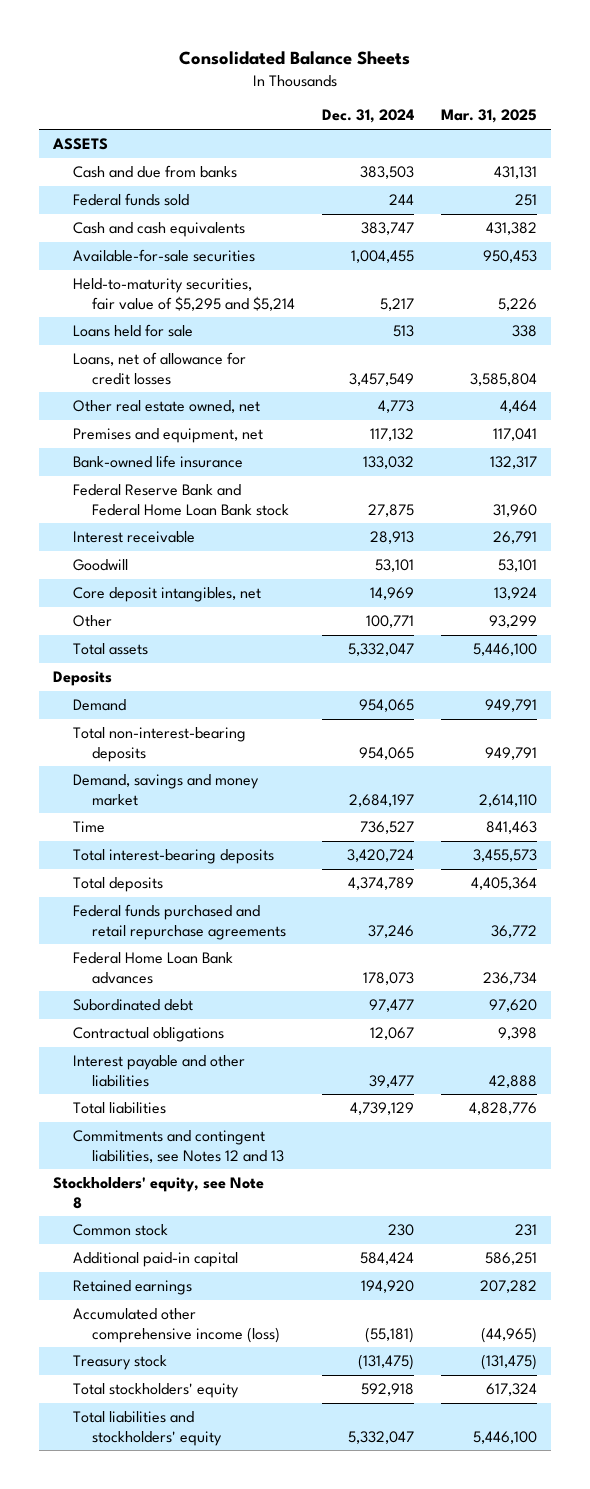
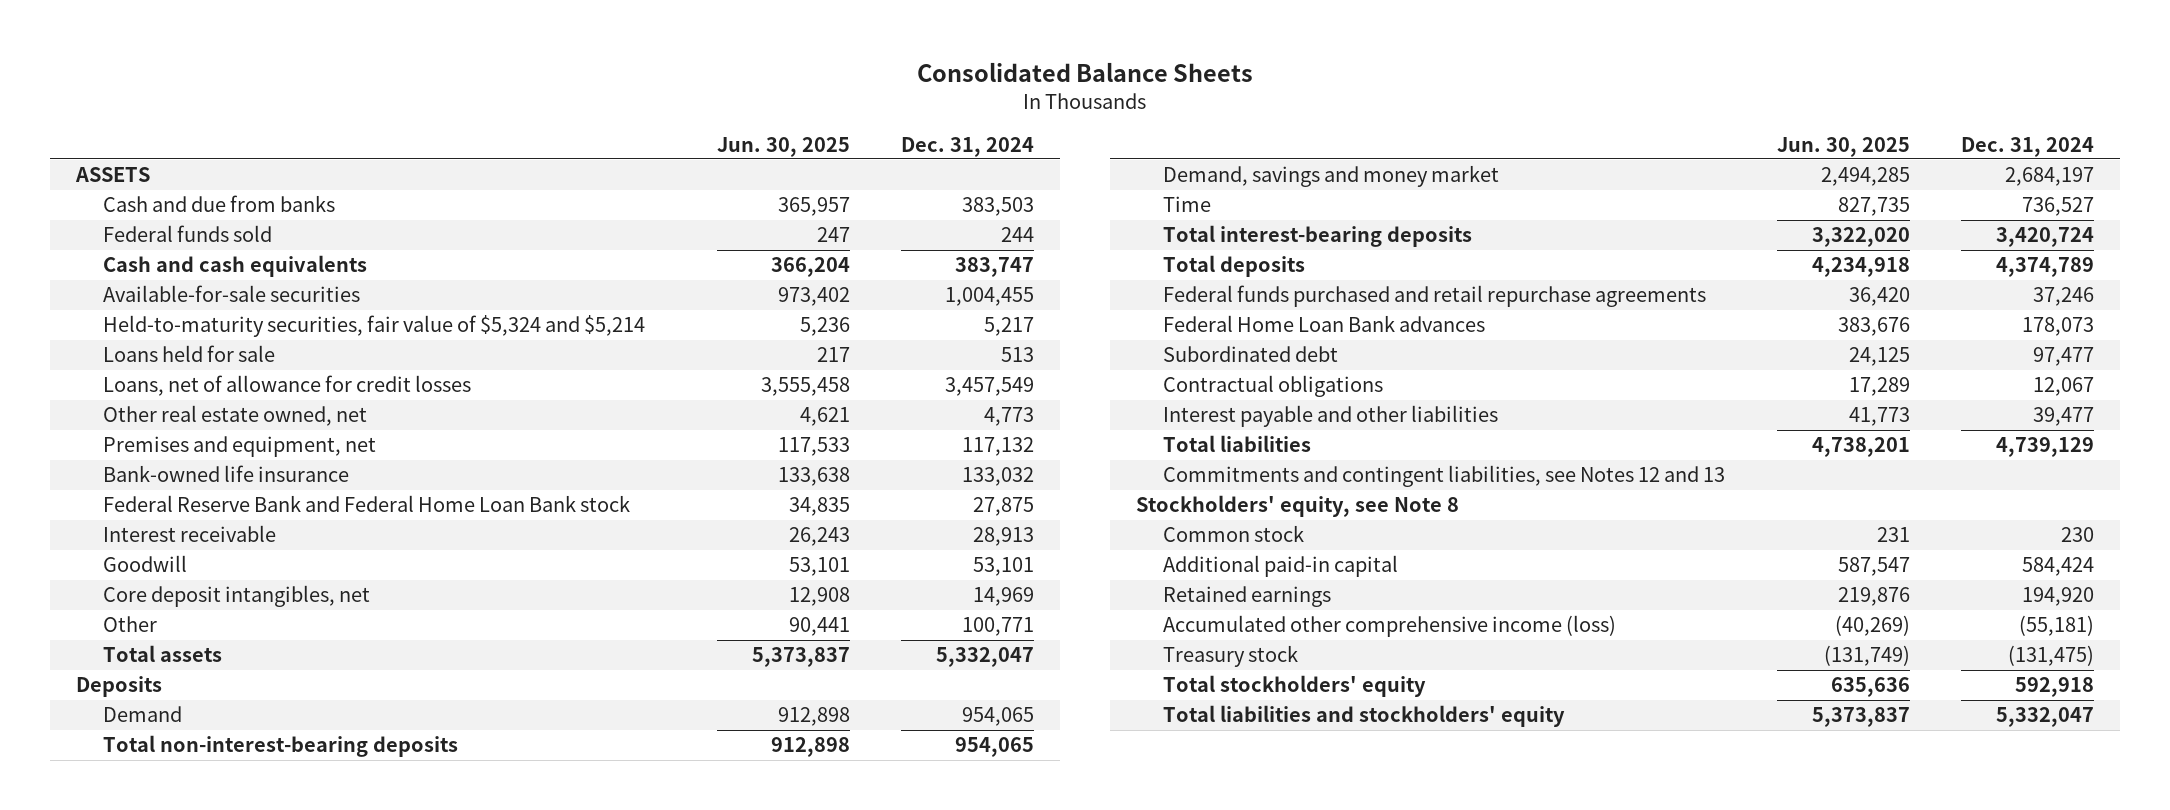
[441,109,538,124] Mar. 31, 2025 -> none
none -> [716,136,850,157] Jun. 30, 2025
[72,278,296,311] Held-to-maturity securities, fair value of $5,295 and $5,214 -> [103,315,646,338] Held-to-maturity securities, fair value of $5,324 and $5,214

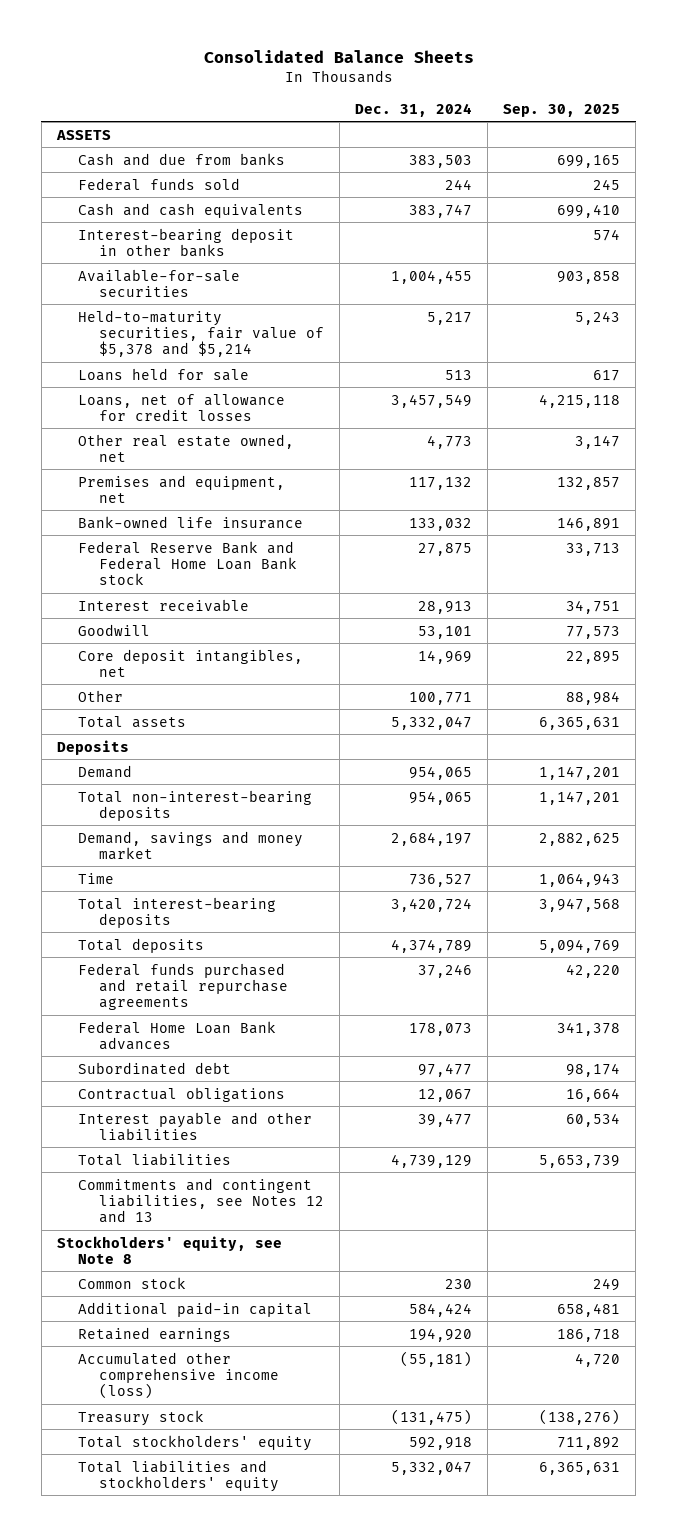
[716,136,850,157] Jun. 30, 2025 -> none
none -> [503,103,621,117] Sep. 30, 2025
none -> [77,227,294,257] Interest-bearing deposit in other banks
[103,315,646,338] Held-to-maturity securities, fair value of $5,324 and $5,214 -> [77,309,324,357] Held-to-maturity securities, fair value of $5,378 and $5,214

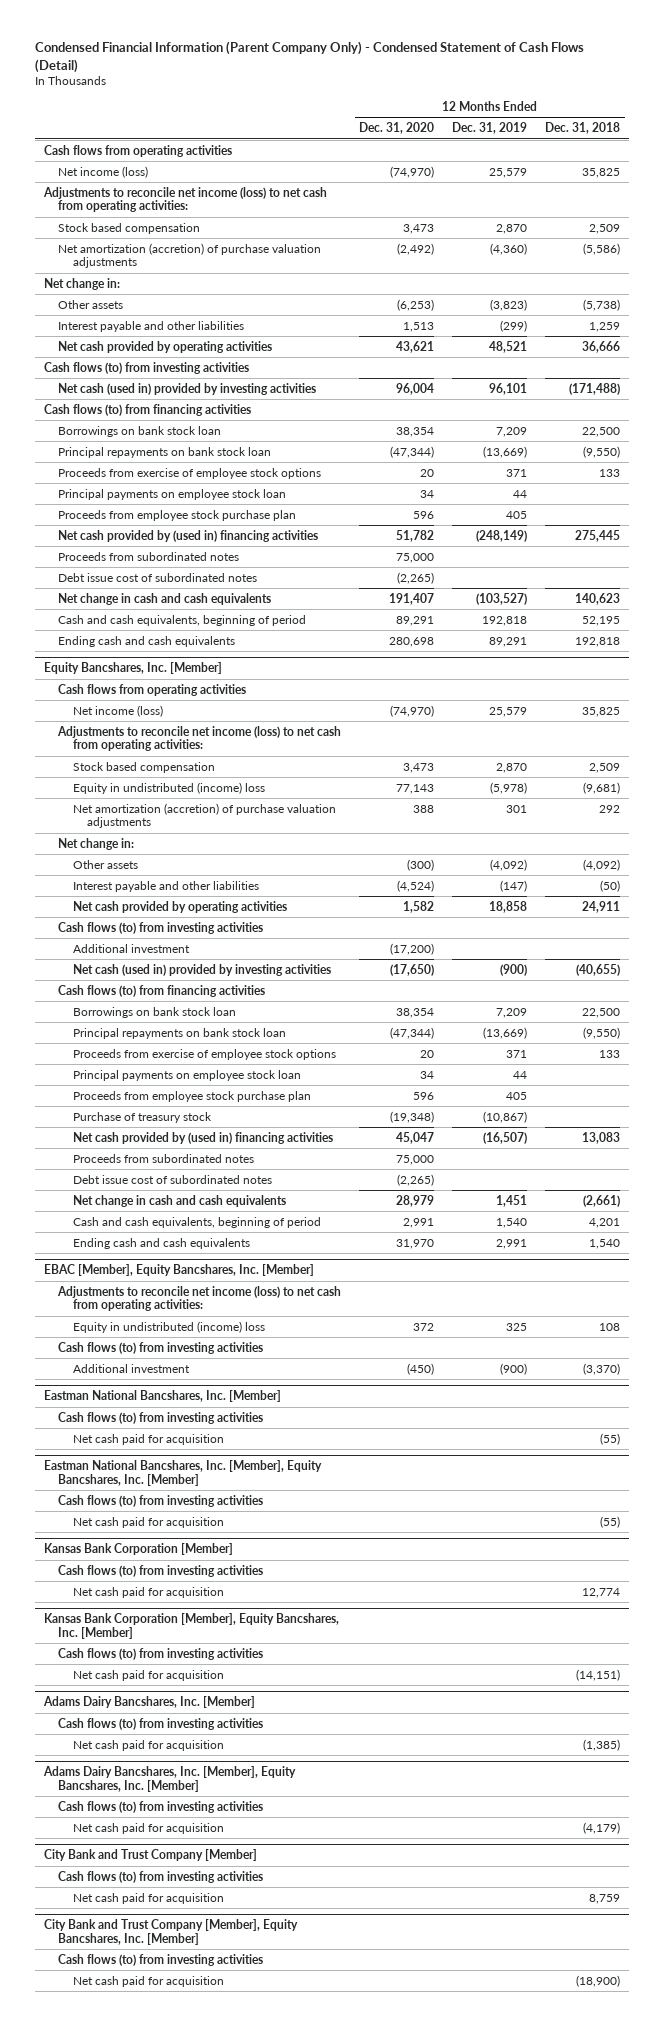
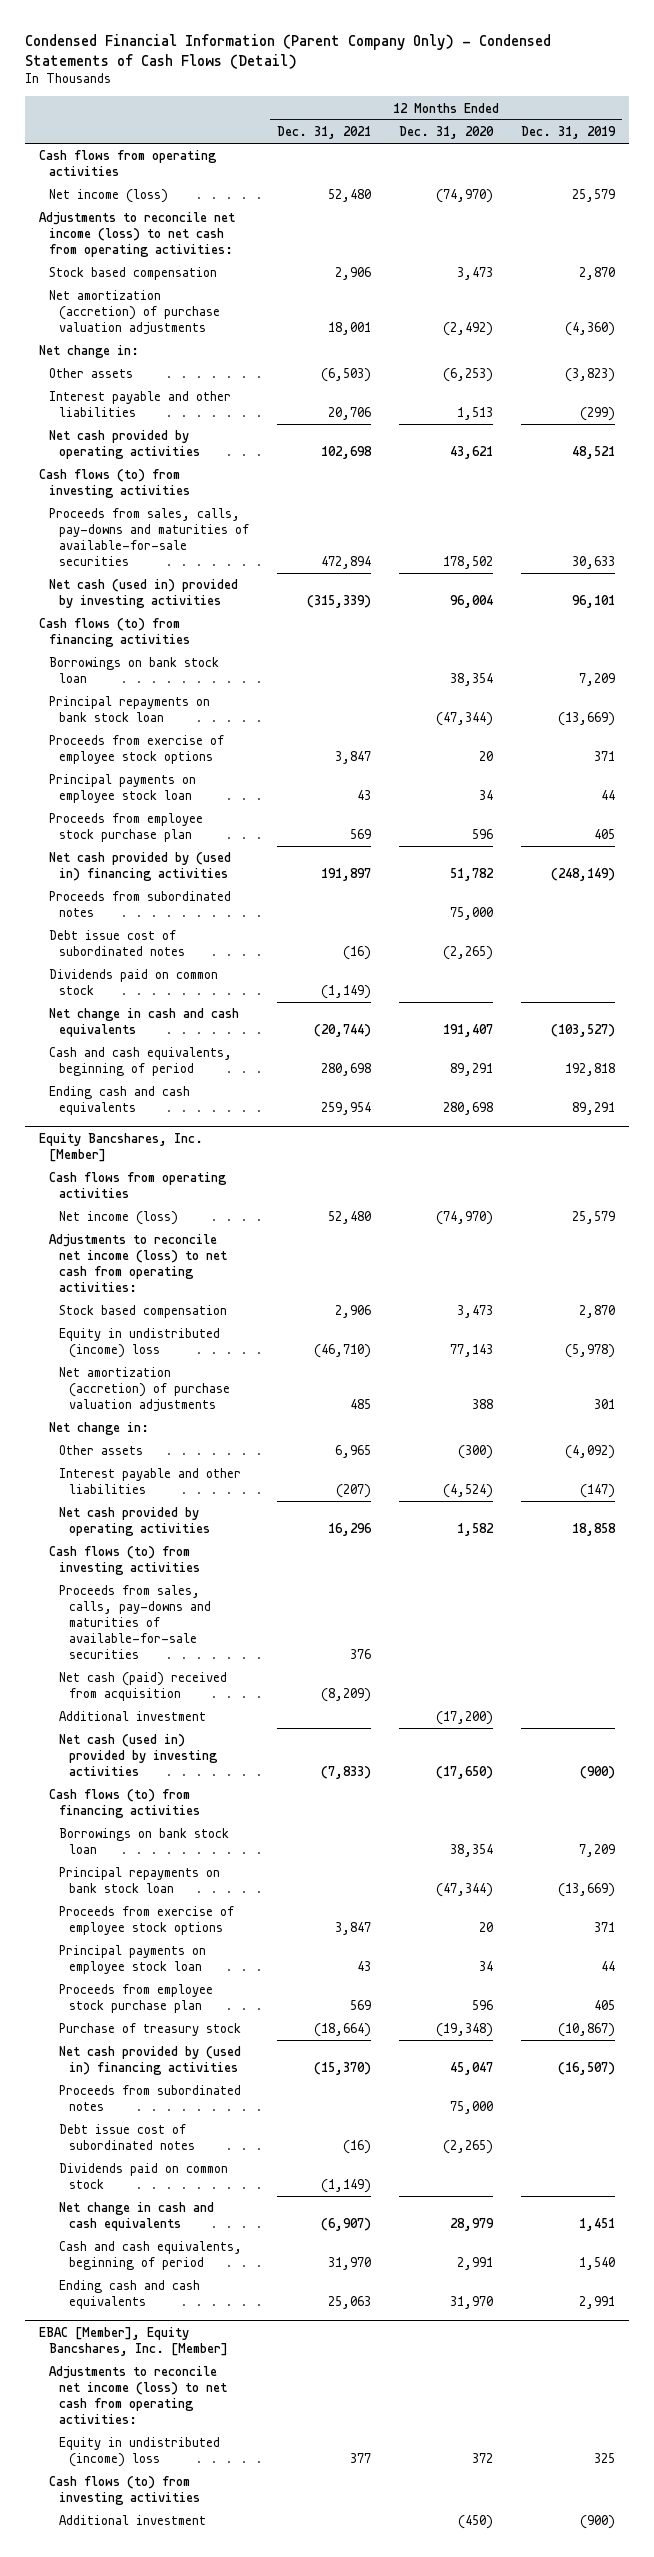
[34,41,584,73] Condensed Financial Information (Parent Company Only) - Condensed Statement of Cash Flows (Detail) -> [25,33,552,69] Condensed Financial Information (Parent Company Only) - Condensed Statements of Cash Flows (Detail)
[545,122,621,135] Dec. 31, 2018 -> none
none -> [276,125,371,139] Dec. 31, 2021
none -> [49,508,249,566] Proceeds from sales, calls, pay-downs and maturities of available-for-sale securities
none -> [49,969,219,996] Dividends paid on common stock
none -> [58,1585,211,1659] Proceeds from sales, calls, pay-downs and maturities of available-for-sale securities
none -> [58,1672,227,1702] Net cash (paid) received from acquisition
none -> [58,2163,228,2190] Dividends paid on common stock
[43,1390,281,1403] Eastman National Bancshares, Inc. [Member] -> none
[58,1411,264,1424] Cash flows (to) from investing activities -> none
[72,1433,224,1445] Net cash paid for acquisition -> none
[43,1460,322,1486] Eastman National Bancshares, Inc. [Member], Equity Bancshares, Inc. [Member] -> none
[58,1494,264,1507] Cash flows (to) from investing activities -> none
[72,1516,224,1528] Net cash paid for acquisition -> none
[43,1543,233,1556] Kansas Bank Corporation [Member] -> none
[58,1564,264,1577] Cash flows (to) from investing activities -> none
[72,1586,224,1598] Net cash paid for acquisition -> none
[43,1613,339,1639] Kansas Bank Corporation [Member], Equity Bancshares, Inc. [Member] -> none
[58,1647,264,1660] Cash flows (to) from investing activities -> none
[72,1669,224,1681] Net cash paid for acquisition -> none
[42,1696,255,1709] Adams Dairy Bancshares, Inc. [Member] -> none
[58,1717,264,1730] Cash flows (to) from investing activities -> none
[72,1739,224,1751] Net cash paid for acquisition -> none
[42,1766,296,1792] Adams Dairy Bancshares, Inc. [Member], Equity Bancshares, Inc. [Member] -> none
[58,1800,264,1813] Cash flows (to) from investing activities -> none
[72,1822,224,1834] Net cash paid for acquisition -> none
[43,1849,257,1862] City Bank and Trust Company [Member] -> none
[58,1870,264,1883] Cash flows (to) from investing activities -> none
[72,1892,224,1904] Net cash paid for acquisition -> none
[43,1919,298,1945] City Bank and Trust Company [Member], Equity Bancshares, Inc. [Member] -> none
[58,1953,264,1966] Cash flows (to) from investing activities -> none
[72,1975,224,1987] Net cash paid for acquisition -> none

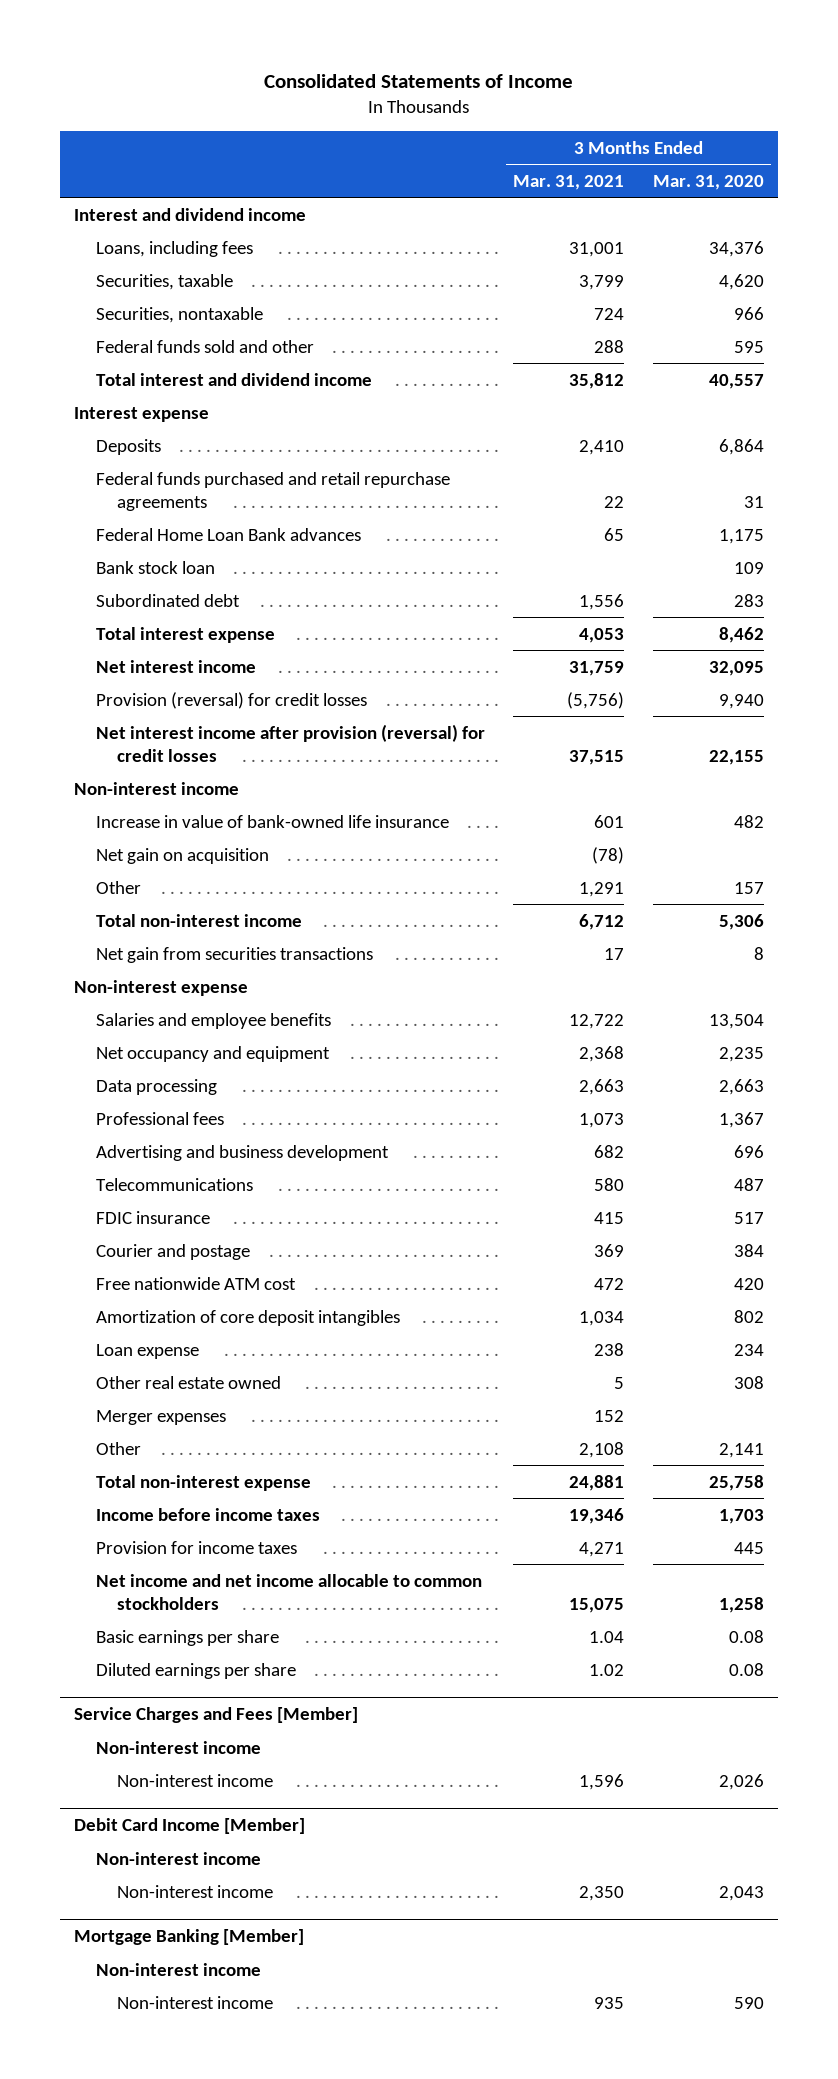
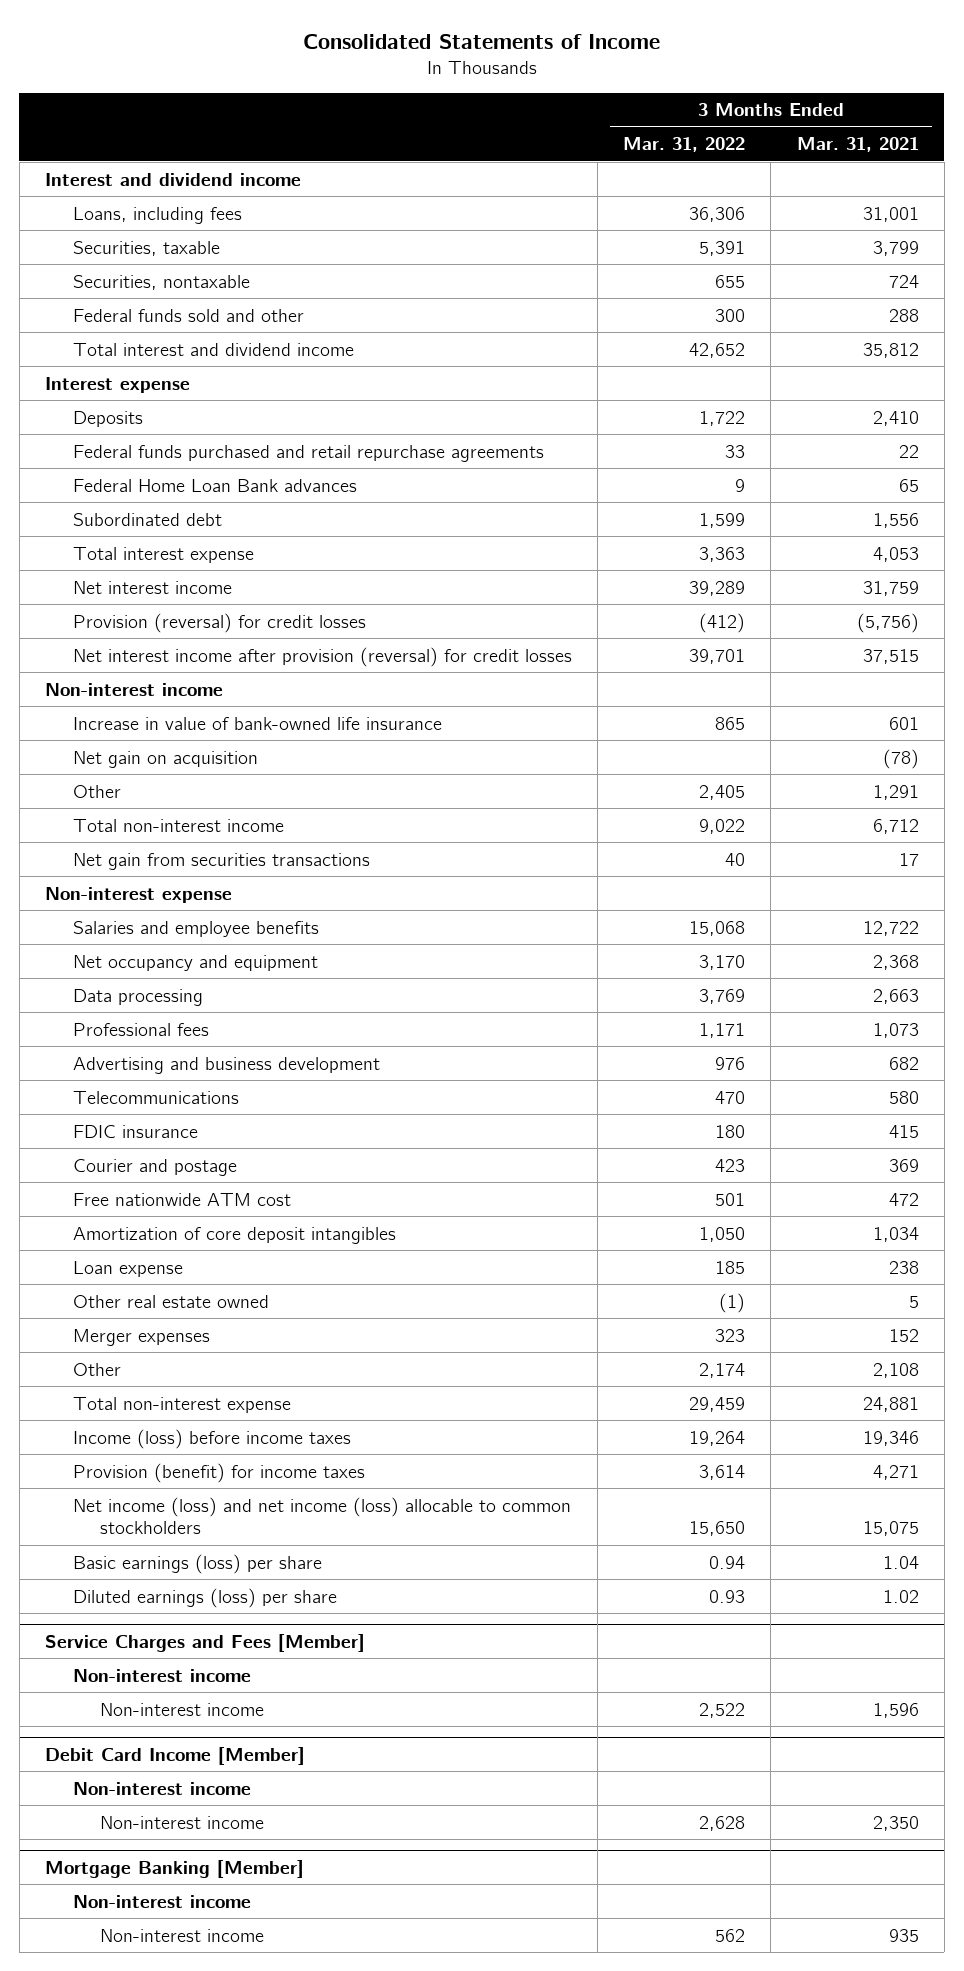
[652,174,764,190] Mar. 31, 2020 -> none
none -> [623,137,746,153] Mar. 31, 2022
[95,560,215,574] Bank stock loan -> none
[95,1507,320,1521] Income before income taxes -> [72,1428,351,1449] Income (loss) before income taxes
[95,1540,297,1554] Provision for income taxes -> [72,1462,365,1483] Provision (benefit) for income taxes
[95,1573,482,1610] Net income and net income allocable to common stockholders -> [72,1496,571,1535] Net income (loss) and net income (loss) allocable to common stockholders
[95,1629,279,1646] Basic earnings per share -> [72,1553,322,1574] Basic earnings (loss) per share
[95,1662,296,1679] Diluted earnings per share -> [72,1587,337,1608] Diluted earnings (loss) per share

